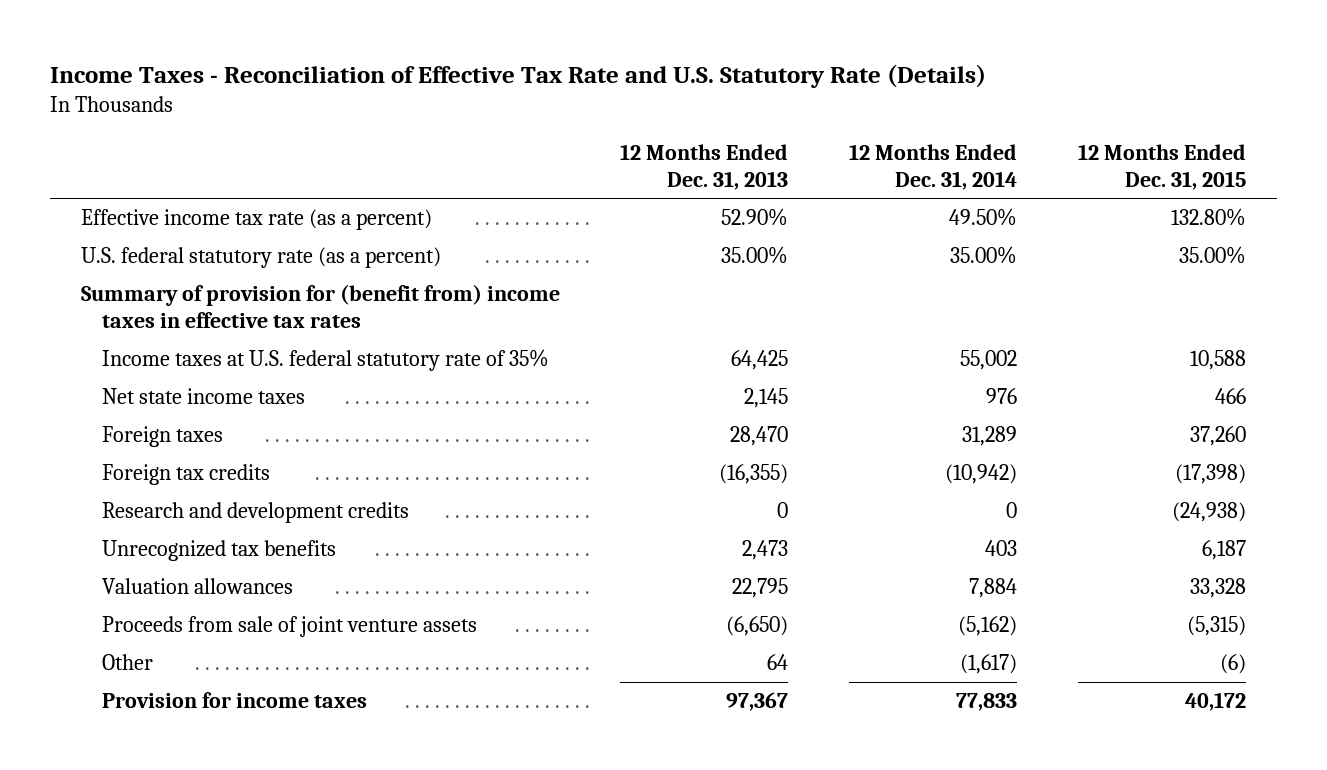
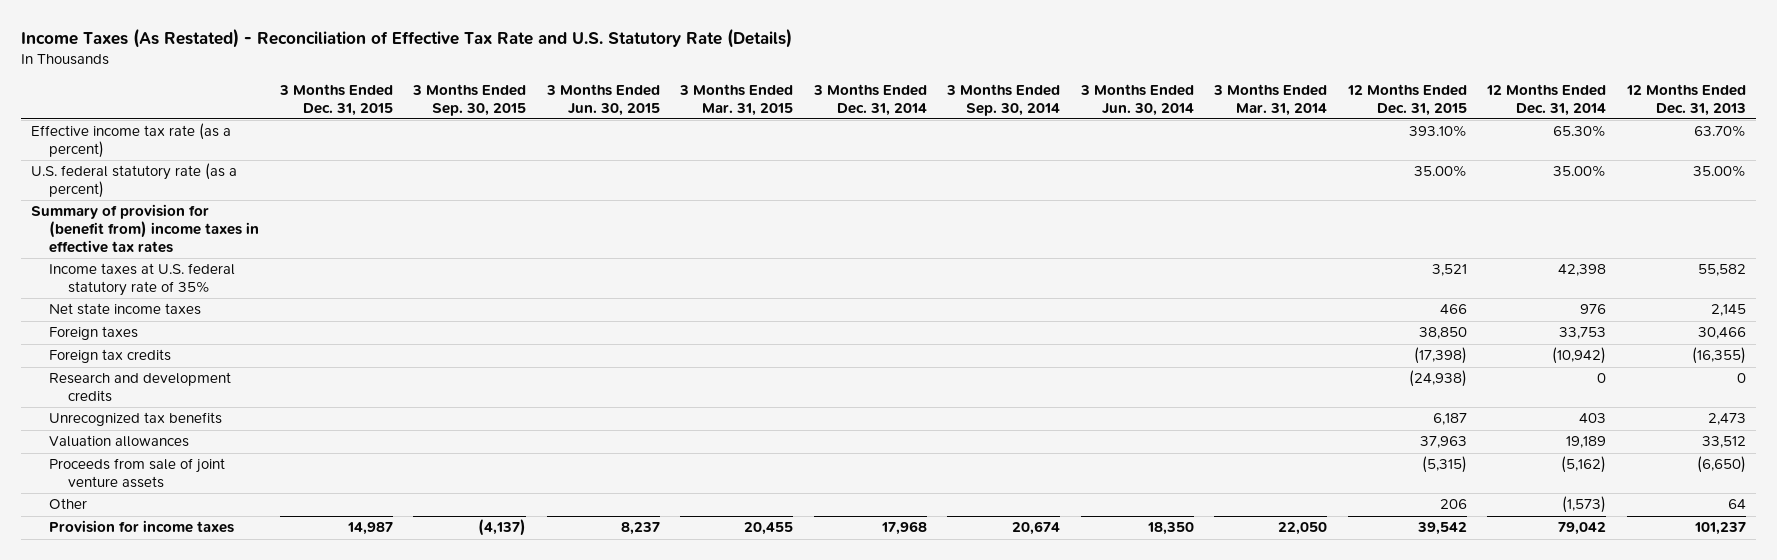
[50,64,987,89] Income Taxes - Reconciliation of Effective Tax Rate and U.S. Statutory Rate (Details) -> [20,27,792,48] Income Taxes (As Restated) - Reconciliation of Effective Tax Rate and U.S. Statutory Rate (Details)
none -> [278,83,393,116] 3 Months Ended Dec. 31, 2015
none -> [412,83,527,116] 3 Months Ended Sep. 30, 2015
none -> [545,83,660,116] 3 Months Ended Jun. 30, 2015
none -> [679,83,794,116] 3 Months Ended Mar. 31, 2015
none -> [812,83,927,116] 3 Months Ended Dec. 31, 2014
none -> [946,83,1061,116] 3 Months Ended Sep. 30, 2014
none -> [1079,83,1194,116] 3 Months Ended Jun. 30, 2014
none -> [1213,83,1328,116] 3 Months Ended Mar. 31, 2014
[721,208,789,227] 52.90% -> [1693,125,1746,138] 63.70%
[949,208,1018,227] 49.50% -> [1553,125,1607,138] 65.30%
[1171,208,1247,227] 132.80% -> [1408,125,1467,138] 393.10%
[731,350,789,371] 64,425 -> [1697,264,1746,277] 55,582
[960,350,1018,371] 55,002 -> [1558,264,1607,277] 42,398
[1190,350,1247,371] 10,588 -> [1431,264,1467,277] 3,521
[730,426,789,447] 28,470 -> [1697,327,1746,340] 30,466
[962,426,1018,447] 31,289 -> [1559,327,1607,340] 33,753
[1190,426,1247,447] 37,260 -> [1418,327,1467,340] 38,850
[732,578,789,599] 22,795 -> [1701,436,1746,449] 33,512
[969,578,1018,599] 7,884 -> [1566,436,1607,449] 19,189
[1190,578,1247,599] 33,328 -> [1419,436,1467,449] 37,963
[960,654,1018,675] (1,617) -> [1562,496,1607,514] (1,573)
[1220,654,1247,675] (6) -> [1439,499,1467,510] 206
[726,692,789,712] 97,367 -> [1693,522,1746,536] 101,237
[956,693,1018,712] 77,833 -> [1558,522,1607,536] 79,042
[1185,692,1247,712] 40,172 -> [1416,522,1467,536] 39,542

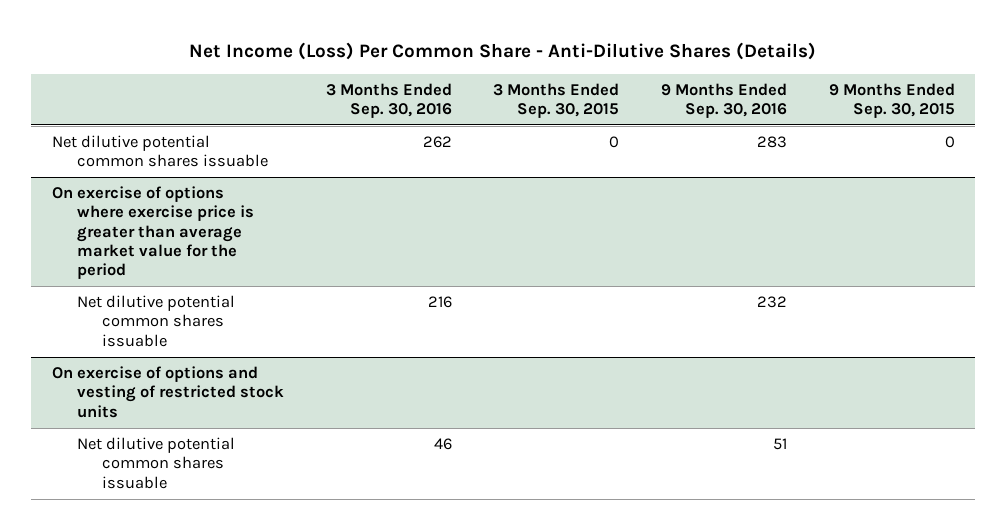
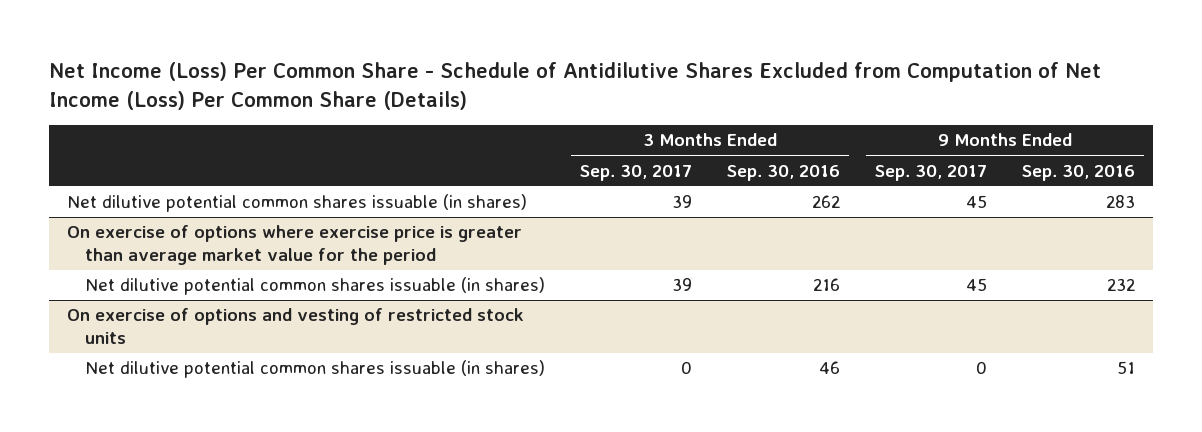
[189,42,817,61] Net Income (Loss) Per Common Share - Anti-Dilutive Shares (Details) -> [49,61,1102,110] Net Income (Loss) Per Common Share - Schedule of Antidilutive Shares Excluded from Computation of Net Income (Loss) Per Common Share (Details)
[493,82,620,119] 3 Months Ended Sep. 30, 2015 -> none
[828,82,955,119] 9 Months Ended Sep. 30, 2015 -> none
none -> [579,164,692,181] Sep. 30, 2017
none -> [875,164,988,181] Sep. 30, 2017
[52,135,269,168] Net dilutive potential common shares issuable -> [66,194,527,213] Net dilutive potential common shares issuable (in shares)
[77,295,236,347] Net dilutive potential common shares issuable -> [84,277,545,296] Net dilutive potential common shares issuable (in shares)
[77,437,236,489] Net dilutive potential common shares issuable -> [84,360,545,379] Net dilutive potential common shares issuable (in shares)

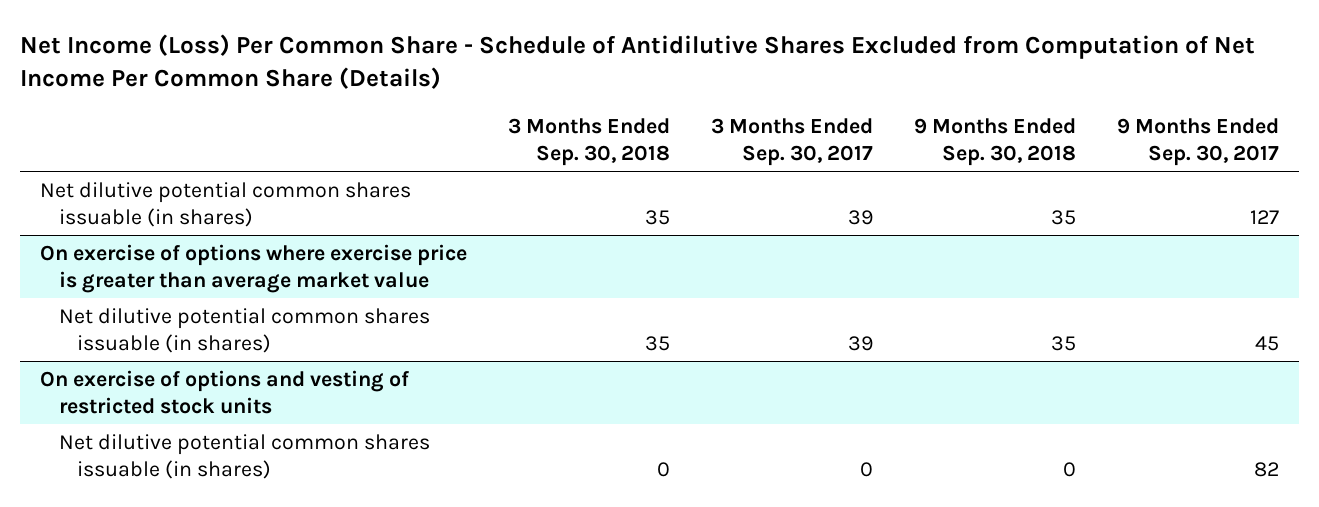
[49,61,1102,110] Net Income (Loss) Per Common Share - Schedule of Antidilutive Shares Excluded from Computation of Net Income (Loss) Per Common Share (Details) -> [19,34,1255,90] Net Income (Loss) Per Common Share - Schedule of Antidilutive Shares Excluded from Computation of Net Income Per Common Share (Details)
[726,164,840,181] Sep. 30, 2016 -> none
[1022,164,1136,181] Sep. 30, 2016 -> none
none -> [508,117,671,166] 3 Months Ended Sep. 30, 2018
none -> [913,117,1076,166] 9 Months Ended Sep. 30, 2018
[966,195,988,209] 45 -> [1249,209,1279,224] 127
[66,225,522,266] On exercise of options where exercise price is greater than average market value for the period -> [40,243,468,293] On exercise of options where exercise price is greater than average market value
[976,361,988,375] 0 -> [1253,461,1279,477] 82

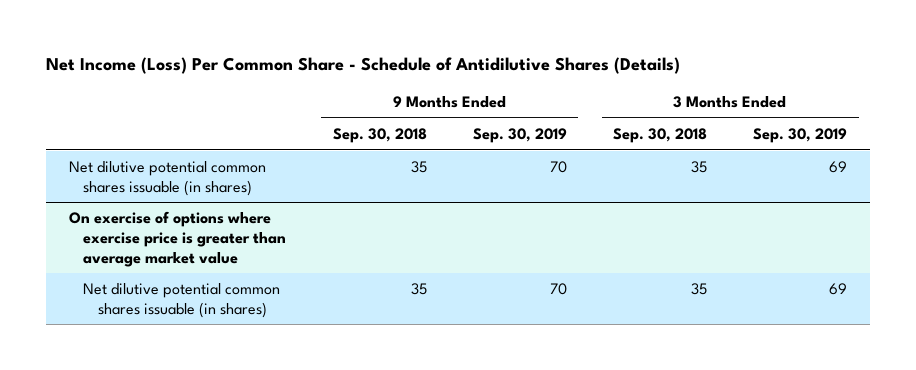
[19,34,1255,90] Net Income (Loss) Per Common Share - Schedule of Antidilutive Shares Excluded from Computation of Net Income Per Common Share (Details) -> [45,57,680,75] Net Income (Loss) Per Common Share - Schedule of Antidilutive Shares (Details)
[711,117,874,166] 3 Months Ended Sep. 30, 2017 -> none
[1116,117,1279,166] 9 Months Ended Sep. 30, 2017 -> none
none -> [472,128,567,144] Sep. 30, 2019
none -> [753,128,848,144] Sep. 30, 2019
[40,369,410,414] On exercise of options and vesting of restricted stock units -> none
[58,433,430,479] Net dilutive potential common shares issuable (in shares) -> none

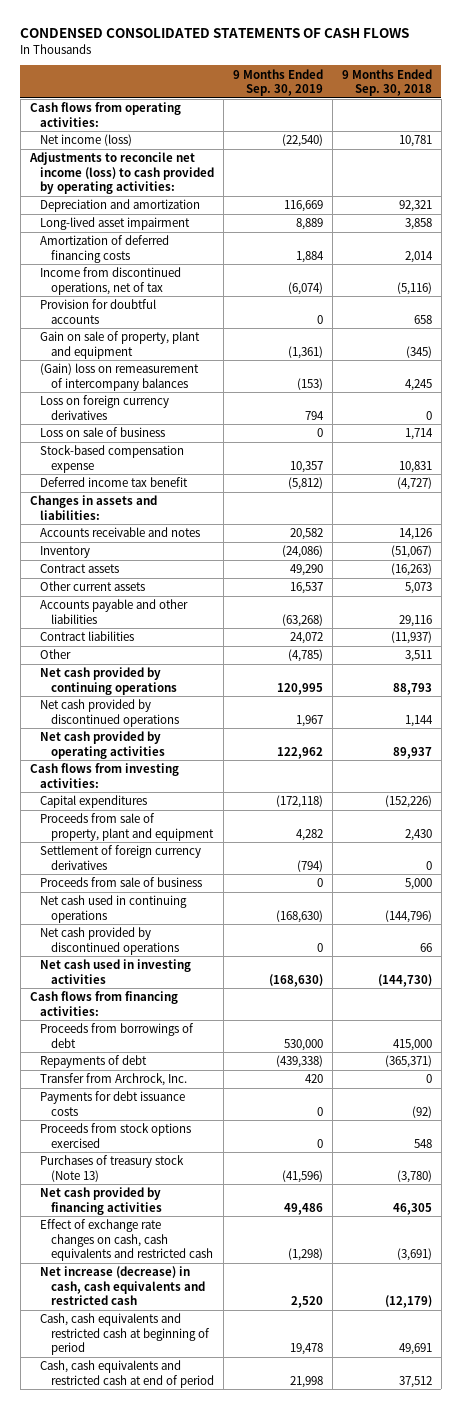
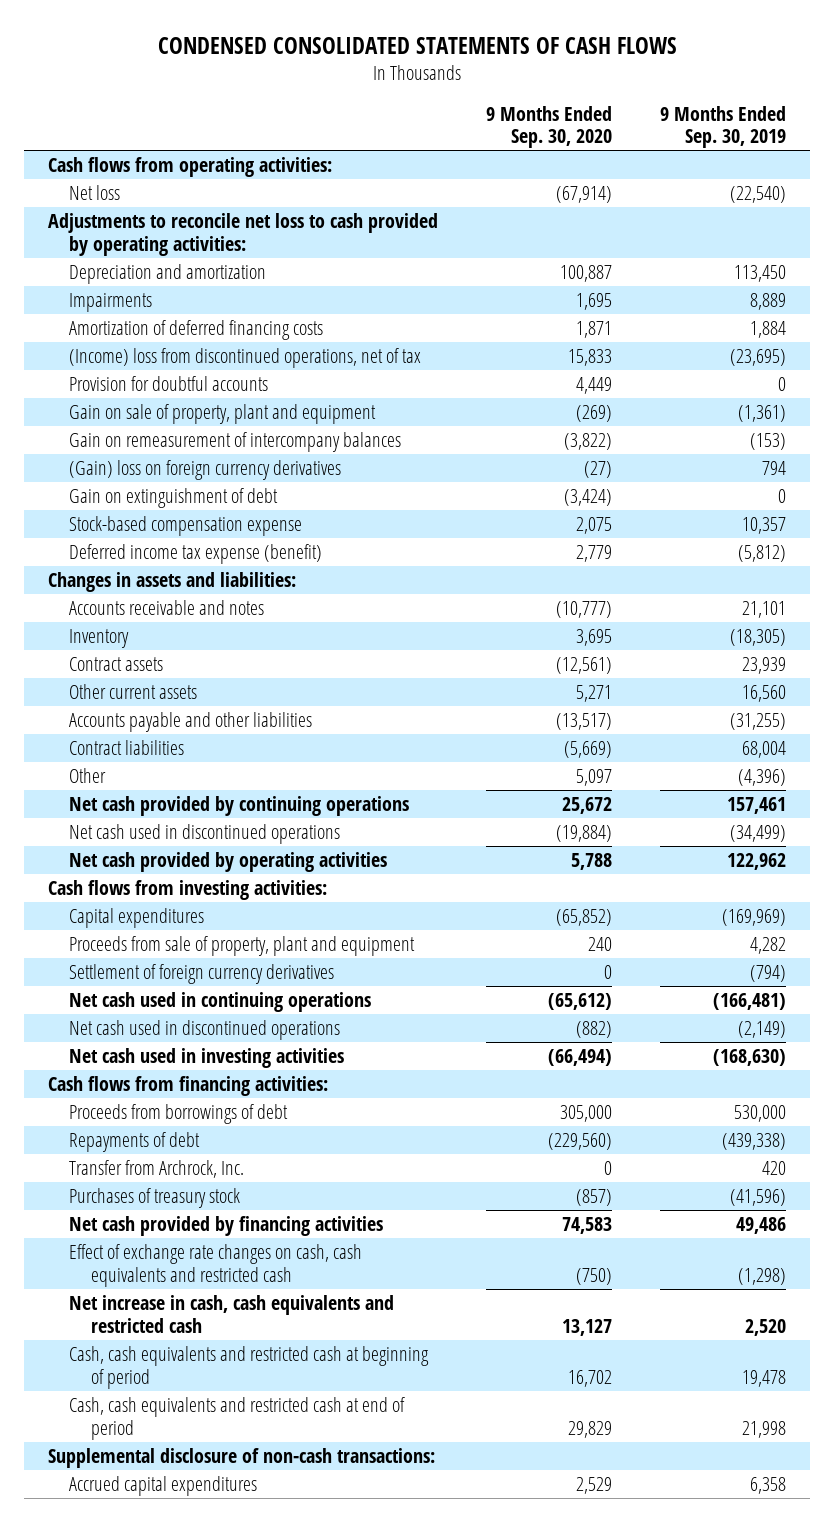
[342,68,433,97] 9 Months Ended Sep. 30, 2018 -> none
none -> [485,105,612,149] 9 Months Ended Sep. 30, 2020
[40,134,133,147] Net income (loss) -> [69,184,121,200] Net loss
[28,152,215,195] Adjustments to reconcile net income (loss) to cash provided by operating activities: -> [47,212,438,256] Adjustments to reconcile net loss to cash provided by operating activities:
[284,200,324,213] 116,669 -> [734,264,787,282] 113,450
[40,217,191,231] Long-lived asset impairment -> [69,292,153,312] Impairments
[40,267,182,295] Income from discontinued operations, net of tax -> [69,347,422,368] (Income) loss from discontinued operations, net of tax
[288,281,324,295] (6,074) -> [730,348,787,366] (23,695)
[40,427,166,438] Loss on sale of business -> none
[40,363,200,391] (Gain) loss on remeasurement of intercompany balances -> [69,431,402,452] Gain on remeasurement of intercompany balances
[40,395,170,420] Loss on foreign currency derivatives -> [69,459,342,480] (Gain) loss on foreign currency derivatives
none -> [69,487,279,508] Gain on extinguishment of debt
[40,477,189,488] Deferred income tax benefit -> [69,543,323,564] Deferred income tax expense (benefit)
[290,528,324,541] 20,582 -> [742,600,787,618] 21,101
[282,545,324,559] (24,086) -> [730,628,787,646] (18,305)
[290,564,324,577] 49,290 -> [742,656,787,674] 23,939
[290,582,324,595] 16,537 -> [742,684,787,702] 16,560
[282,613,324,627] (63,268) -> [730,712,787,730] (31,255)
[290,632,324,645] 24,072 -> [742,740,787,758] 68,004
[288,649,324,663] (4,785) -> [738,768,787,786] (4,396)
[277,682,324,695] 120,995 -> [727,796,787,814] 157,461
[40,699,180,727] Net cash provided by discontinued operations -> [69,823,341,844] Net cash used in discontinued operations
[296,714,324,727] 1,967 -> [730,824,787,842] (34,499)
[276,795,324,809] (172,118) -> [722,908,787,926] (169,969)
[40,877,203,888] Proceeds from sale of business -> none
[276,909,324,923] (168,630) -> [713,992,787,1010] (166,481)
[40,927,180,955] Net cash provided by discontinued operations -> [69,1019,341,1040] Net cash used in discontinued operations
[317,942,324,952] 0 -> [738,1020,787,1038] (2,149)
[40,1091,186,1116] Payments for debt issuance costs -> none
[40,1123,192,1148] Proceeds from stock options exercised -> none
[40,1155,185,1182] Purchases of treasury stock (Note 13) -> [69,1187,241,1208] Purchases of treasury stock
[40,1266,206,1306] Net increase (decrease) in cash, cash equivalents and restricted cash -> [69,1294,395,1333] Net increase in cash, cash equivalents and restricted cash
none -> [47,1447,435,1468] Supplemental disclosure of non-cash transactions:
none -> [69,1475,258,1496] Accrued capital expenditures

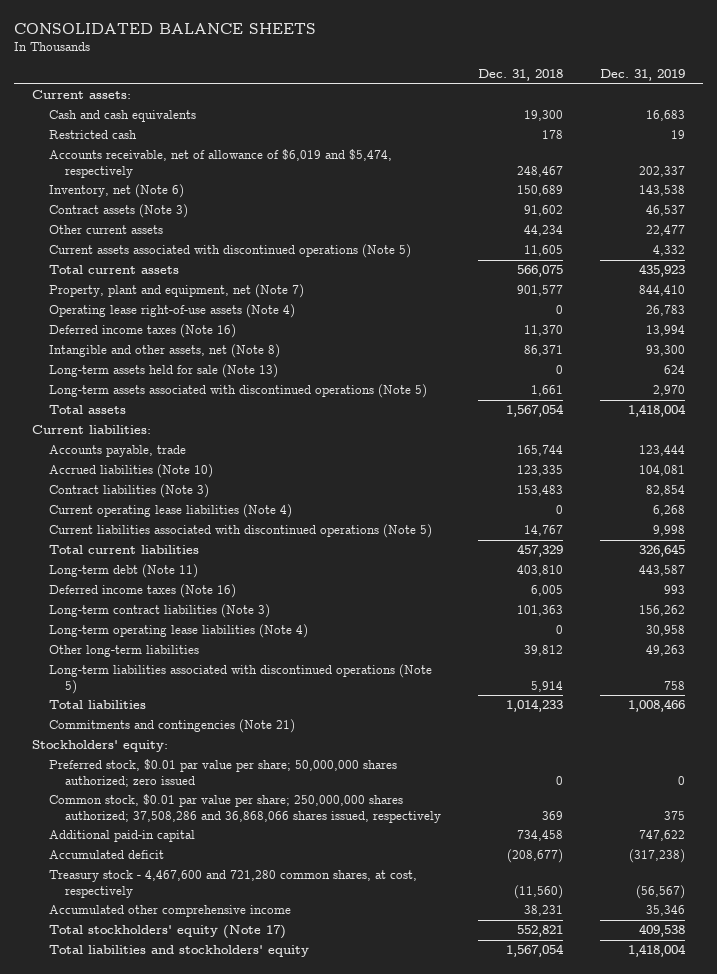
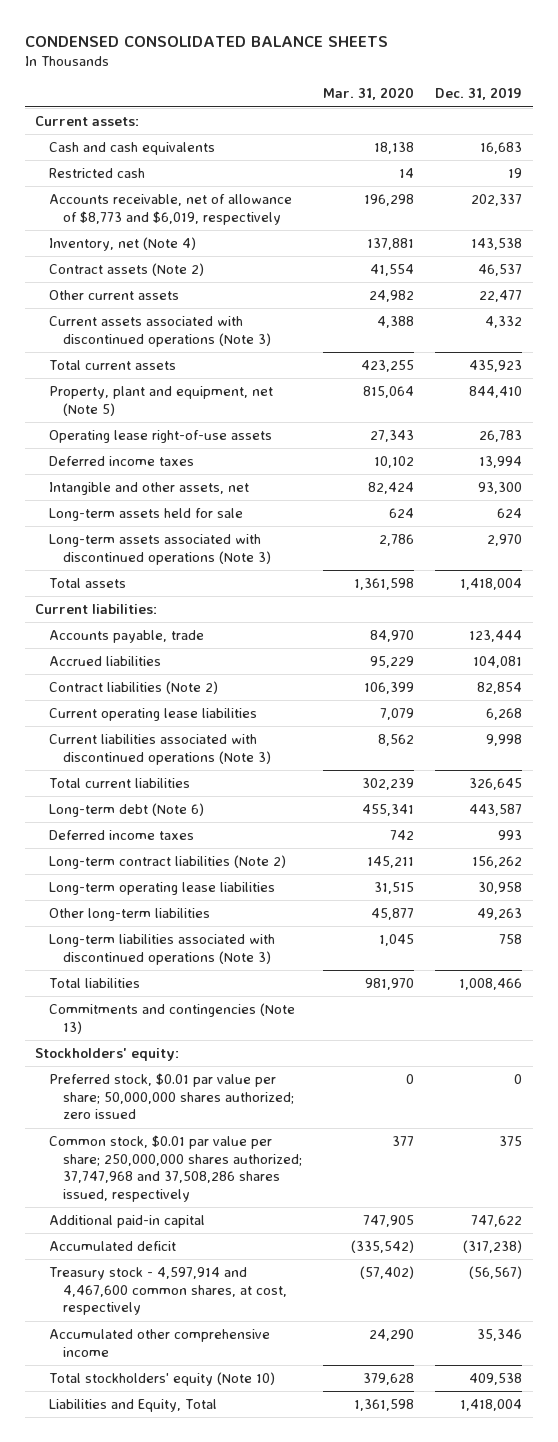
[13,22,316,34] CONSOLIDATED BALANCE SHEETS -> [24,35,388,47] CONDENSED CONSOLIDATED BALANCE SHEETS
[477,69,563,82] Dec. 31, 2018 -> none
none -> [322,87,414,101] Mar. 31, 2020
[48,149,392,178] Accounts receivable, net of allowance of $6,019 and $5,474, respectively -> [48,193,292,225] Accounts receivable, net of allowance of $8,773 and $6,019, respectively
[48,184,184,199] Inventory, net (Note 6) -> [48,236,196,251] Inventory, net (Note 4)
[48,204,188,219] Contract assets (Note 3) -> [48,262,204,276] Contract assets (Note 2)
[48,244,411,259] Current assets associated with discontinued operations (Note 5) -> [48,315,271,347] Current assets associated with discontinued operations (Note 3)
[48,284,304,299] Property, plant and equipment, net (Note 7) -> [48,385,273,416] Property, plant and equipment, net (Note 5)
[48,304,295,319] Operating lease right-of-use assets (Note 4) -> [48,429,272,443] Operating lease right-of-use assets
[48,324,236,339] Deferred income taxes (Note 16) -> [48,455,194,466] Deferred income taxes
[48,344,280,359] Intangible and other assets, net (Note 8) -> [48,481,249,495] Intangible and other assets, net
[48,364,278,379] Long-term assets held for sale (Note 13) -> [48,507,243,521] Long-term assets held for sale
[48,384,427,399] Long-term assets associated with discontinued operations (Note 5) -> [48,533,271,565] Long-term assets associated with discontinued operations (Note 3)
[48,464,213,479] Accrued liabilities (Note 10) -> [48,655,161,666] Accrued liabilities
[48,484,209,499] Contract liabilities (Note 3) -> [48,680,218,694] Contract liabilities (Note 2)
[48,504,292,519] Current operating lease liabilities (Note 4) -> [48,707,257,721] Current operating lease liabilities
[48,524,432,539] Current liabilities associated with discontinued operations (Note 5) -> [48,733,271,765] Current liabilities associated with discontinued operations (Note 3)
[48,564,198,579] Long-term debt (Note 11) -> [48,802,204,817] Long-term debt (Note 6)
[48,584,236,599] Deferred income taxes (Note 16) -> [48,829,194,840] Deferred income taxes
[48,604,270,619] Long-term contract liabilities (Note 3) -> [48,854,286,869] Long-term contract liabilities (Note 2)
[48,624,308,639] Long-term operating lease liabilities (Note 4) -> [48,881,275,895] Long-term operating lease liabilities
[48,664,432,694] Long-term liabilities associated with discontinued operations (Note 5) -> [48,933,275,965] Long-term liabilities associated with discontinued operations (Note 3)
[48,719,295,734] Commitments and contingencies (Note 21) -> [48,1002,295,1034] Commitments and contingencies (Note 13)
[48,794,441,823] Common stock, $0.01 par value per share; 250,000,000 shares authorized; 37,508,286 and 36,868,066 shares issued, respectively -> [48,1134,302,1203] Common stock, $0.01 par value per share; 250,000,000 shares authorized; 37,747,968 and 37,508,286 shares issued, respectively
[48,870,417,898] Treasury stock - 4,467,600 and 721,280 common shares, at cost, respectively -> [48,1266,287,1316] Treasury stock - 4,597,914 and 4,467,600 common shares, at cost, respectively
[48,925,286,940] Total stockholders' equity (Note 17) -> [48,1371,275,1386] Total stockholders' equity (Note 10)
[48,945,309,958] Total liabilities and stockholders' equity -> [48,1398,217,1412] Liabilities and Equity, Total

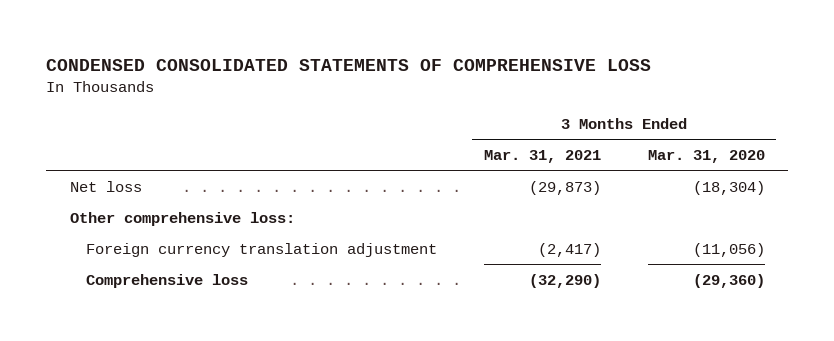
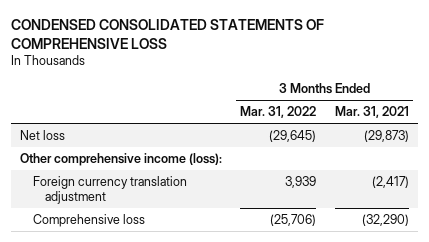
[647,149,765,163] Mar. 31, 2020 -> none
none -> [240,106,317,119] Mar. 31, 2022
[69,211,295,226] Other comprehensive loss: -> [19,152,222,166] Other comprehensive income (loss):

